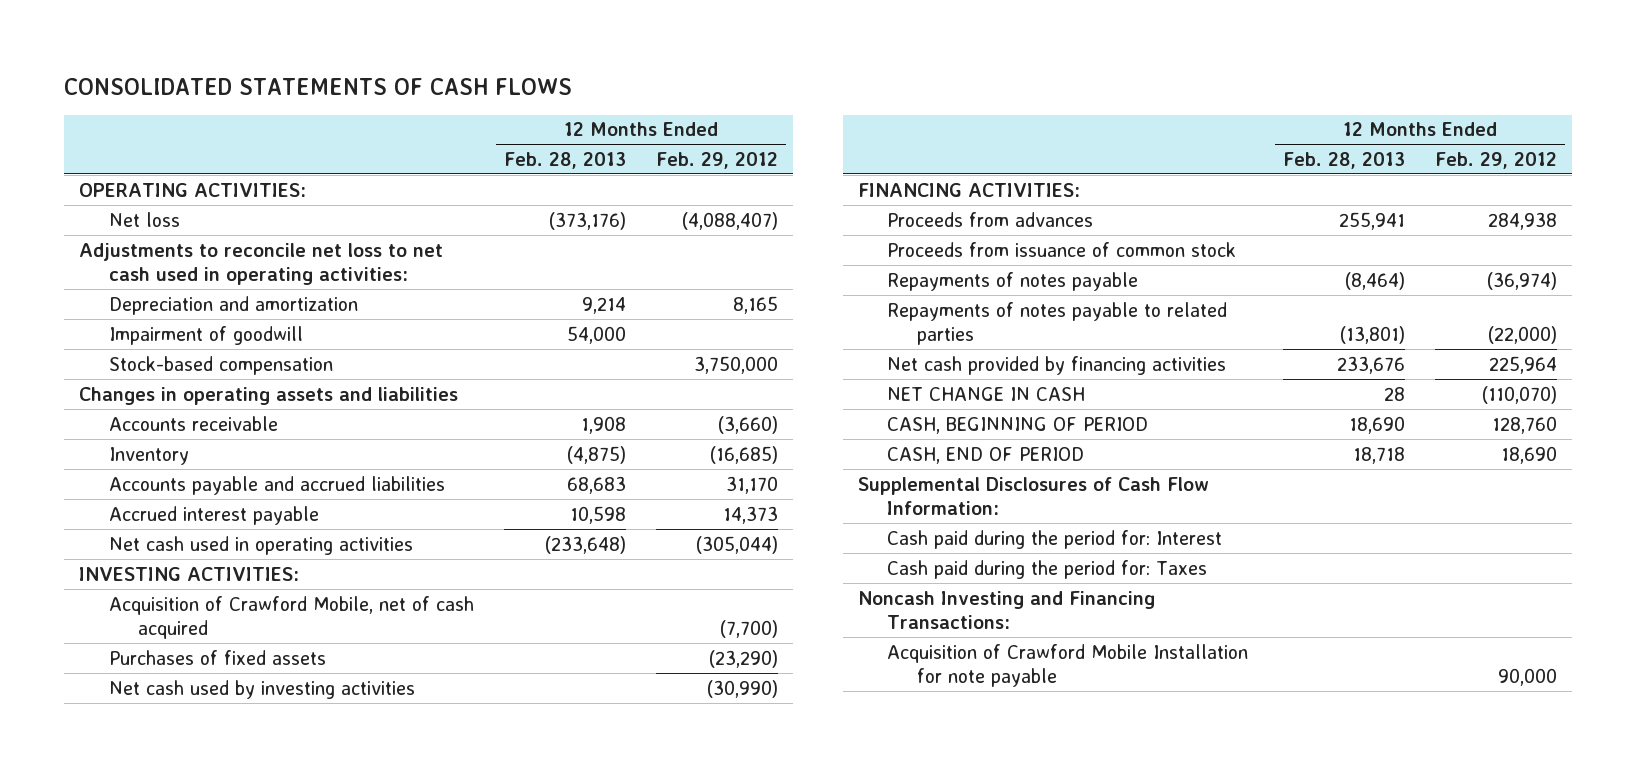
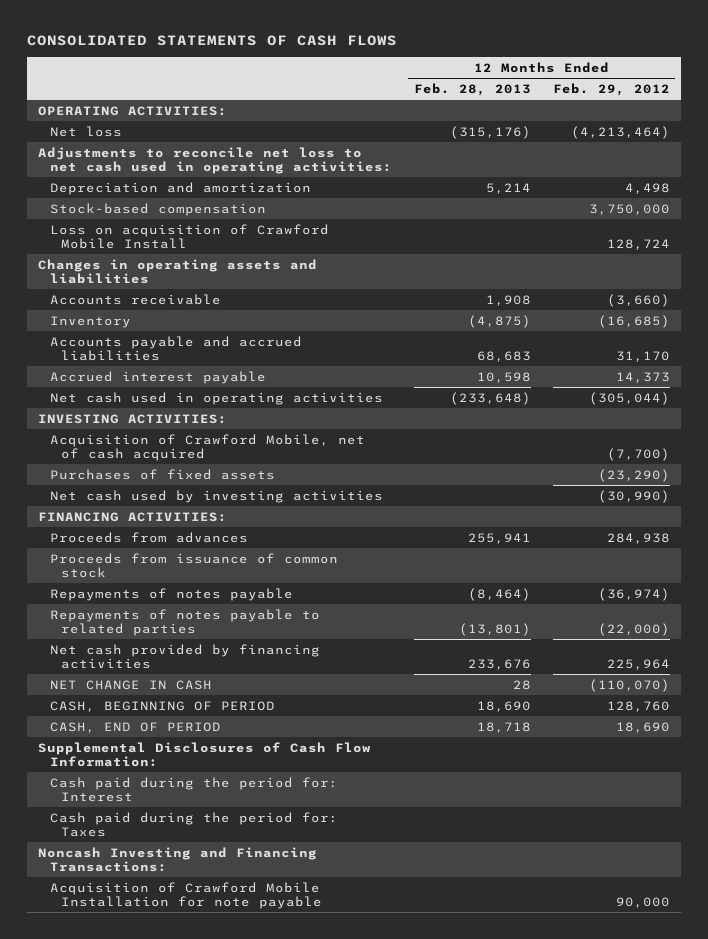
[548,211,626,230] (373,176) -> [449,125,531,139] (315,176)
[682,211,779,230] (4,088,407) -> [570,125,670,139] (4,213,464)
[108,325,303,345] Impairment of goodwill -> none
[581,296,626,314] 9,214 -> [485,182,531,194] 5,214
[733,295,779,314] 8,165 -> [624,182,670,194] 4,498
none -> [49,223,329,249] Loss on acquisition of Crawford Mobile Install

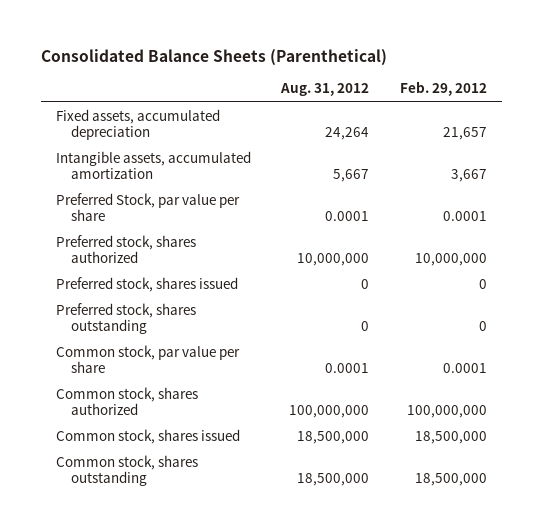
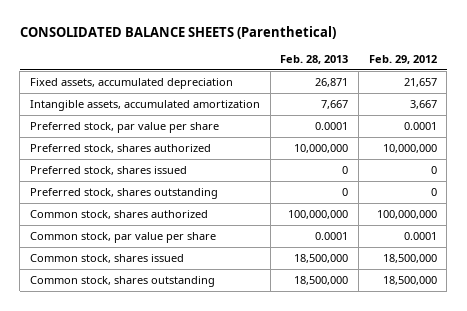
[40,48,387,66] Consolidated Balance Sheets (Parenthetical) -> [19,26,336,40] CONSOLIDATED BALANCE SHEETS (Parenthetical)
[280,83,370,97] Aug. 31, 2012 -> none
none -> [280,54,349,64] Feb. 28, 2013
[55,193,240,222] Preferred Stock, par value per share -> [29,121,219,133] Preferred stock, par value per share
[55,345,240,374] Common stock, par value per share -> [29,231,216,243] Common stock, par value per share

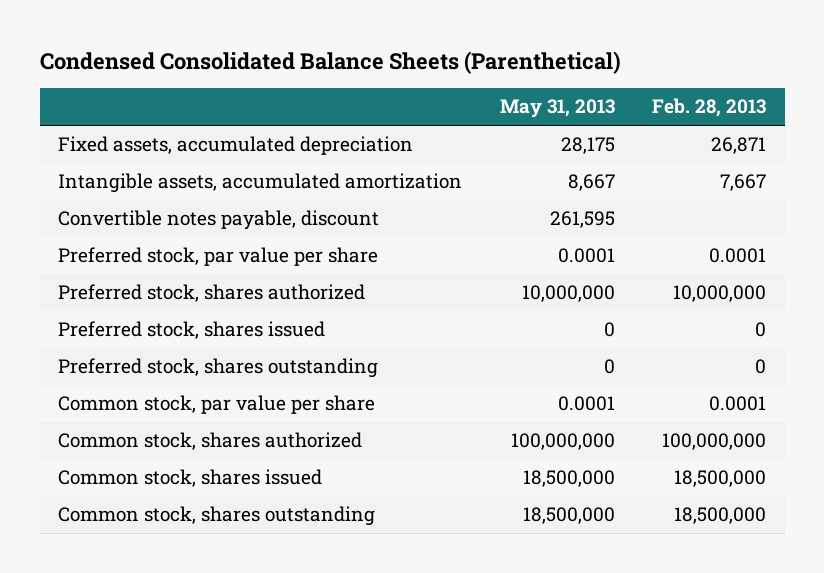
[19,26,336,40] CONSOLIDATED BALANCE SHEETS (Parenthetical) -> [39,51,621,75] Condensed Consolidated Balance Sheets (Parenthetical)
[368,54,437,64] Feb. 29, 2012 -> none
none -> [499,99,615,119] May 31, 2013
none -> [58,210,380,231] Convertible notes payable, discount
[29,209,208,219] Common stock, shares authorized -> [58,432,363,451] Common stock, shares authorized

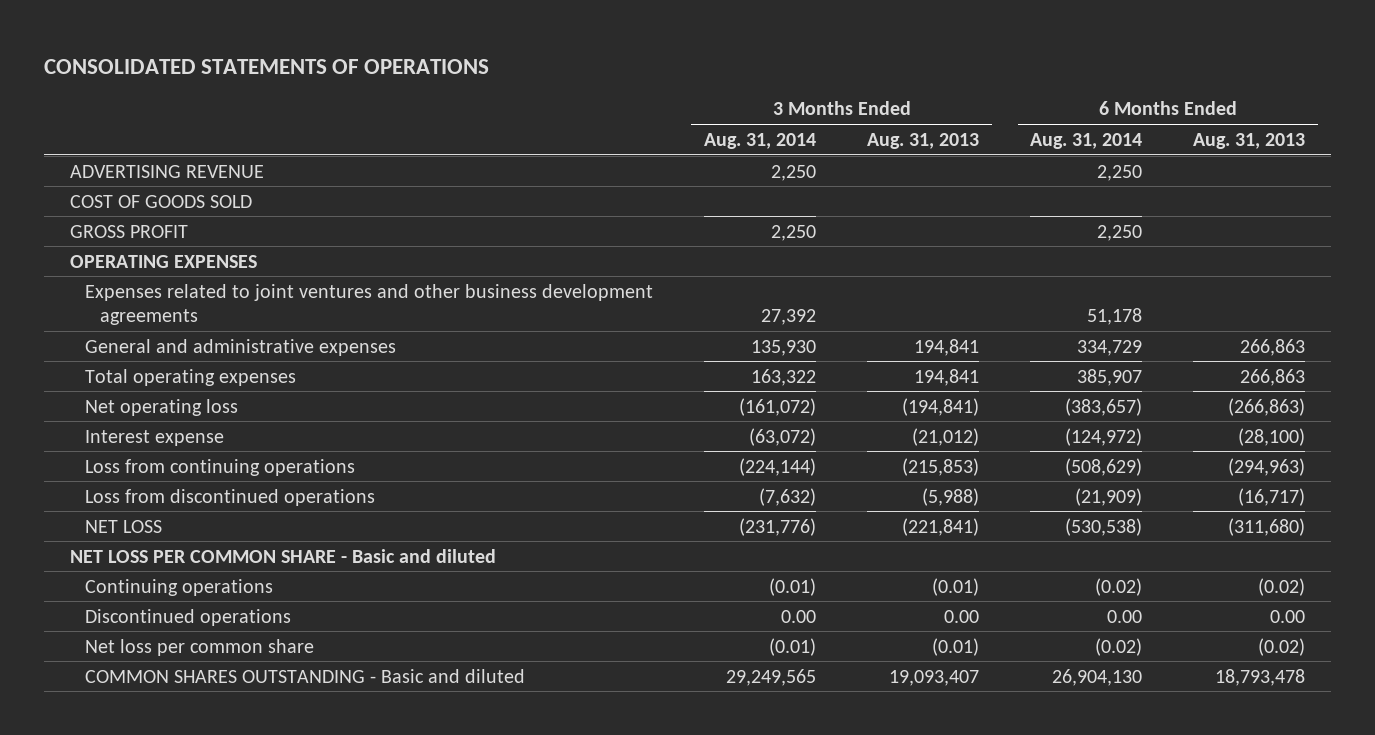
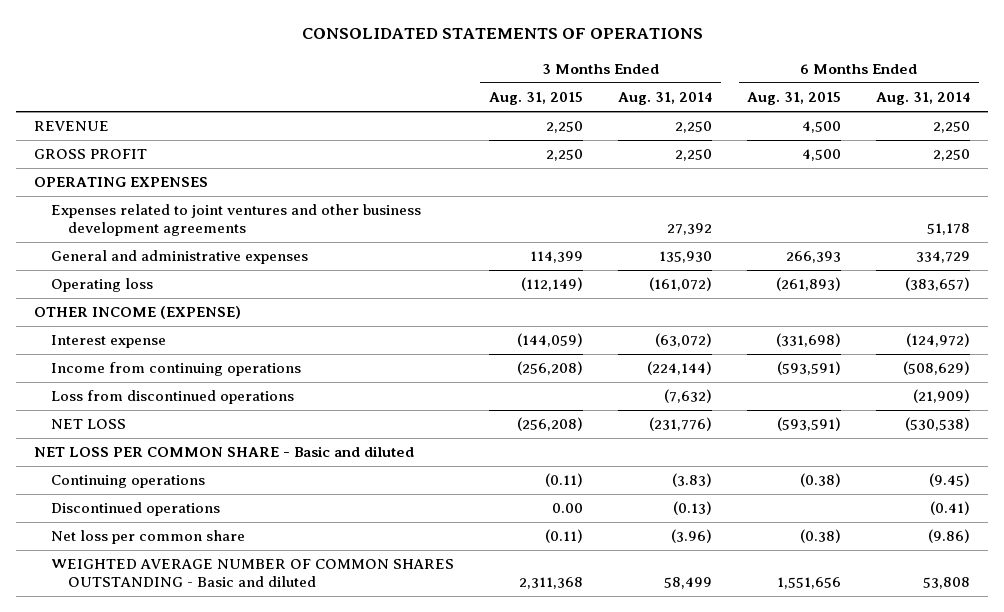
[867,132,980,149] Aug. 31, 2013 -> none
[1193,132,1306,149] Aug. 31, 2013 -> none
none -> [489,92,584,106] Aug. 31, 2015
none -> [747,92,842,106] Aug. 31, 2015
[69,194,252,208] COST OF GOODS SOLD -> none
[69,164,264,178] ADVERTISING REVENUE -> [33,121,109,132] REVENUE
[85,368,297,386] Total operating expenses -> none
[85,398,239,416] Net operating loss -> [50,278,153,293] Operating loss
none -> [33,306,241,320] OTHER INCOME (EXPENSE)
[85,458,356,476] Loss from continuing operations -> [50,362,301,377] Income from continuing operations
[769,577,817,596] (0.01) -> [672,473,713,488] (3.83)
[1095,577,1143,596] (0.02) -> [929,473,971,488] (9.45)
[781,609,817,623] 0.00 -> [673,501,713,516] (0.13)
[1107,609,1143,623] 0.00 -> [930,501,971,516] (0.41)
[769,637,817,656] (0.01) -> [671,529,713,544] (3.96)
[1095,637,1143,656] (0.02) -> [928,529,971,544] (9.86)
[85,668,526,683] COMMON SHARES OUTSTANDING - Basic and diluted -> [50,559,454,587] WEIGHTED AVERAGE NUMBER OF COMMON SHARES OUTSTANDING - Basic and diluted
[726,668,817,686] 29,249,565 -> [664,576,713,589] 58,499
[1052,668,1143,686] 26,904,130 -> [923,576,971,589] 53,808

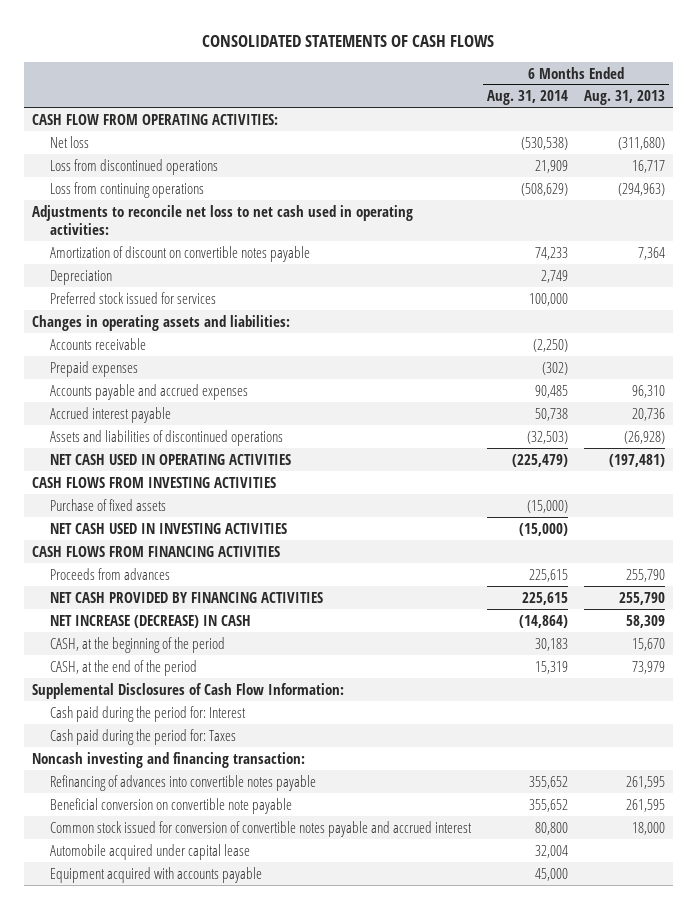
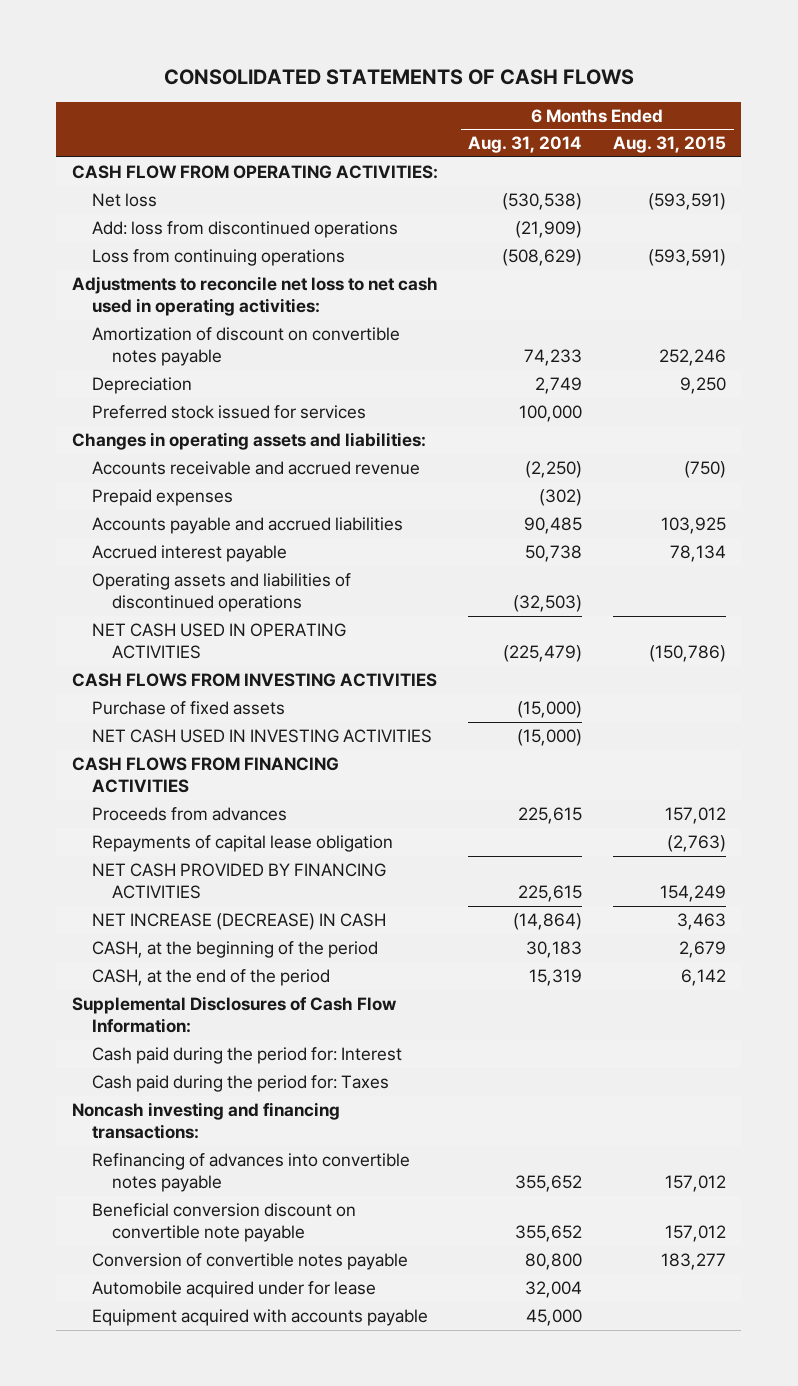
[583,90,665,106] Aug. 31, 2013 -> none
none -> [613,136,727,154] Aug. 31, 2015
[49,158,218,175] Loss from discontinued operations -> [91,221,398,239] Add: loss from discontinued operations
[534,159,568,173] 21,909 -> [515,221,583,239] (21,909)
[49,337,146,350] Accounts receivable -> [91,461,420,476] Accounts receivable and accrued revenue
[49,383,248,400] Accounts payable and accrued expenses -> [91,517,403,535] Accounts payable and accrued liabilities
[49,429,283,446] Assets and liabilities of discontinued operations -> [91,573,351,613] Operating assets and liabilities of discontinued operations
none -> [91,835,393,853] Repayments of capital lease obligation
[31,751,305,768] Noncash investing and financing transaction: -> [71,1102,340,1140] Noncash investing and financing transactions:
[49,797,292,814] Beneficial conversion on convertible note payable -> [91,1203,356,1243] Beneficial conversion discount on convertible note payable
[49,820,472,837] Common stock issued for conversion of convertible notes payable and accrued interest -> [91,1253,408,1271] Conversion of convertible notes payable
[49,843,250,860] Automobile acquired under capital lease -> [91,1281,376,1299] Automobile acquired under for lease

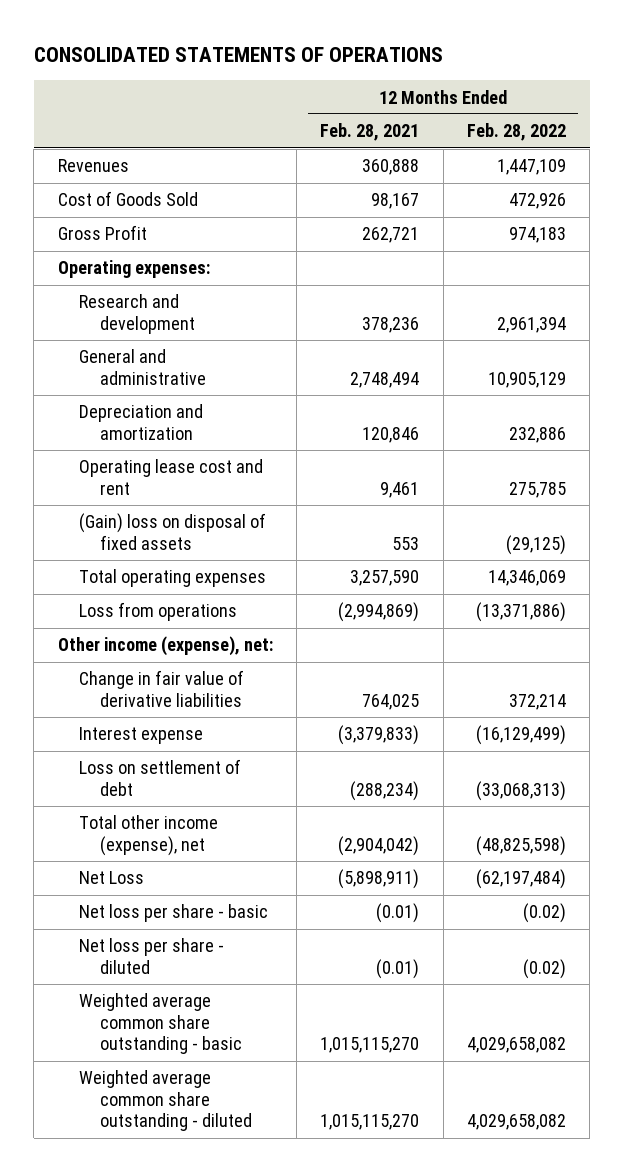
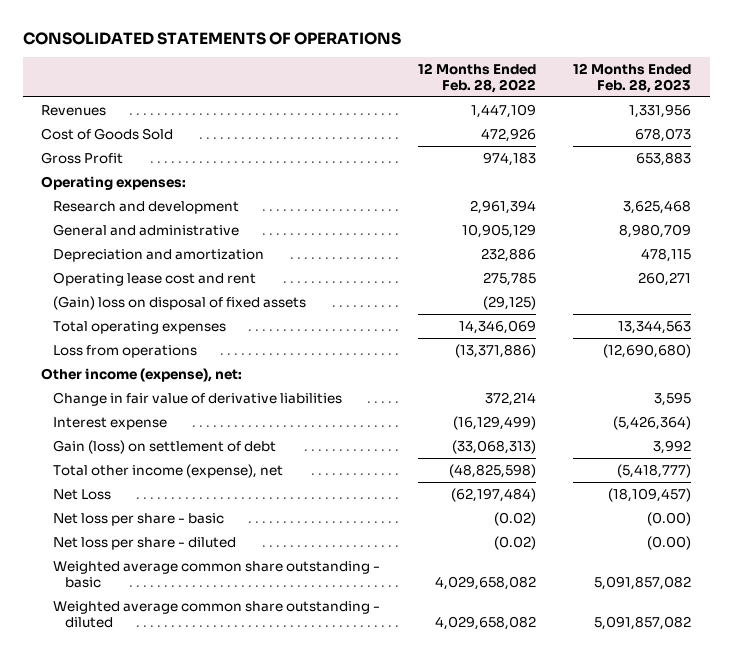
[320,123,420,142] Feb. 28, 2021 -> none
none -> [572,63,691,93] 12 Months Ended Feb. 28, 2023
[78,759,241,796] Loss on settlement of debt -> [53,440,277,455] Gain (loss) on settlement of debt

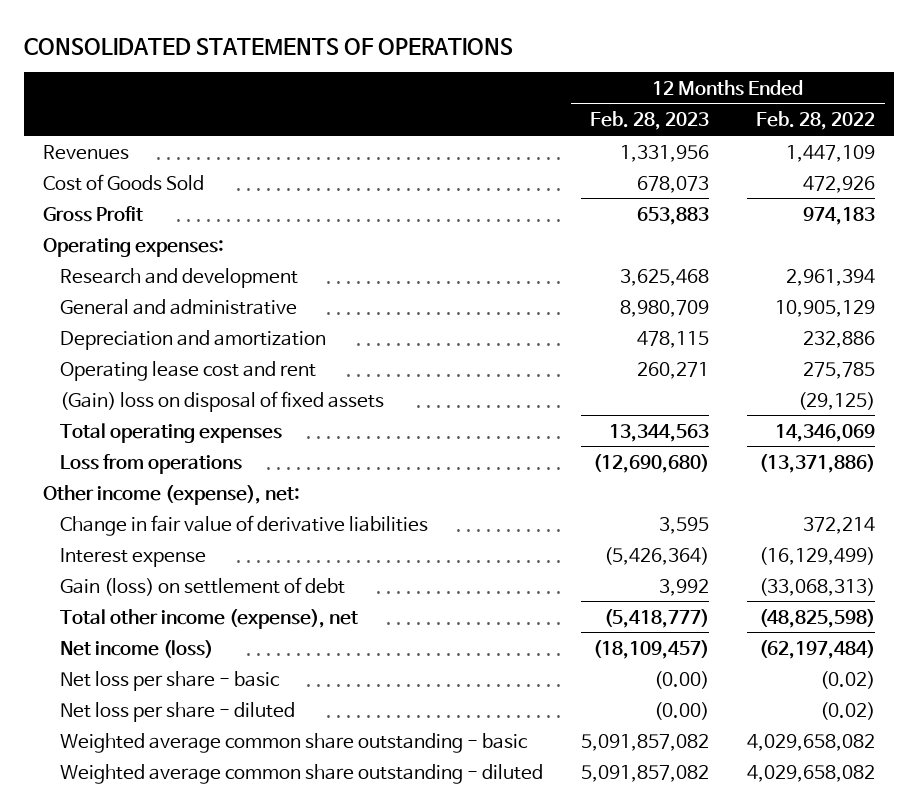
[53,489,112,501] Net Loss -> [59,639,213,658] Net income (loss)

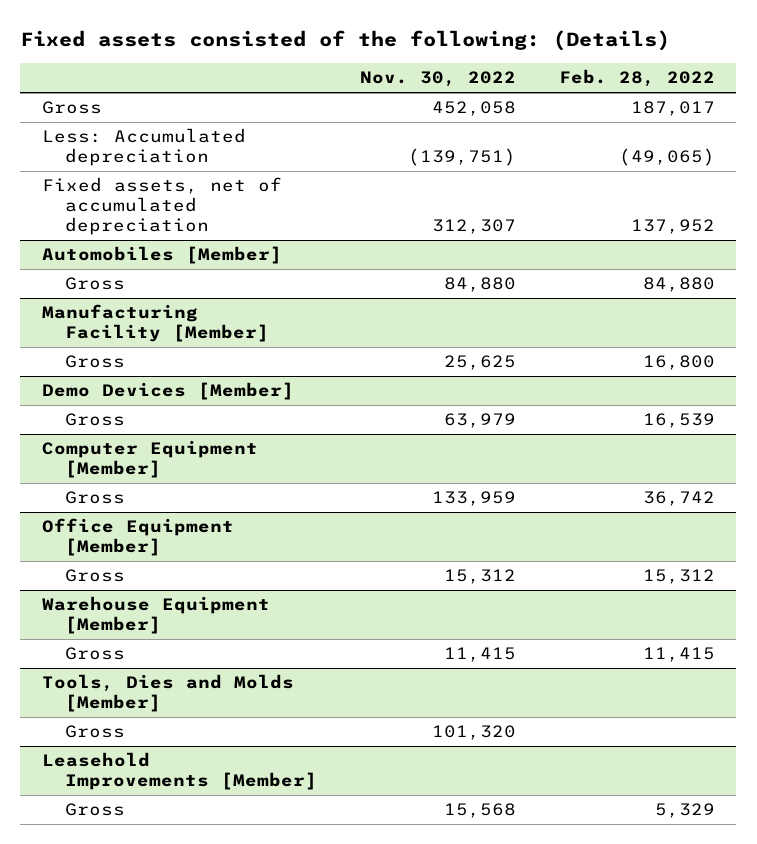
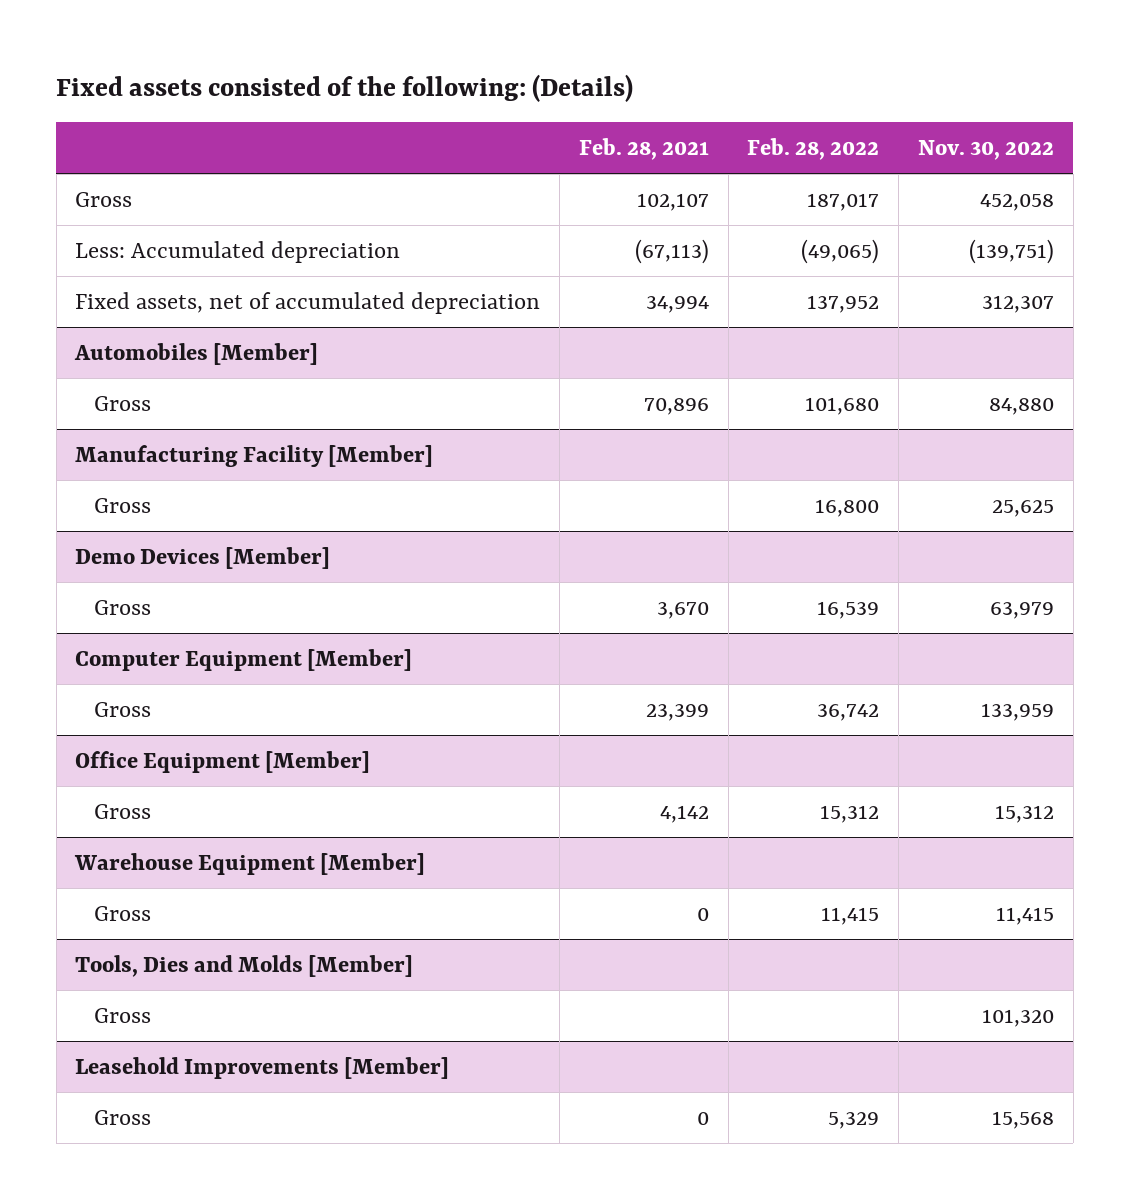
none -> [578,138,709,161] Feb. 28, 2021
[642,277,715,293] 84,880 -> [805,397,880,416] 101,680

